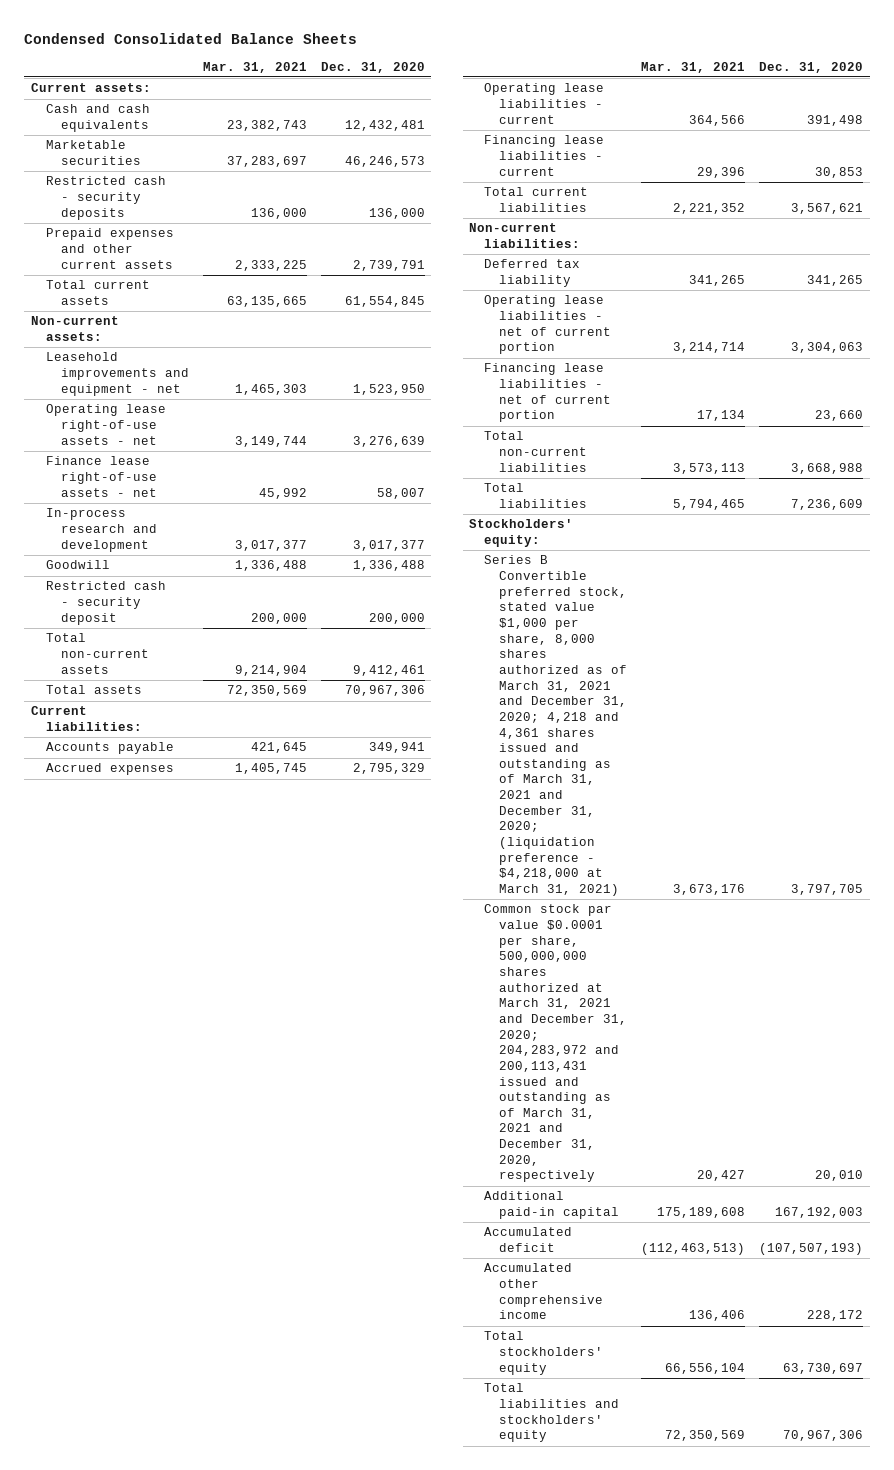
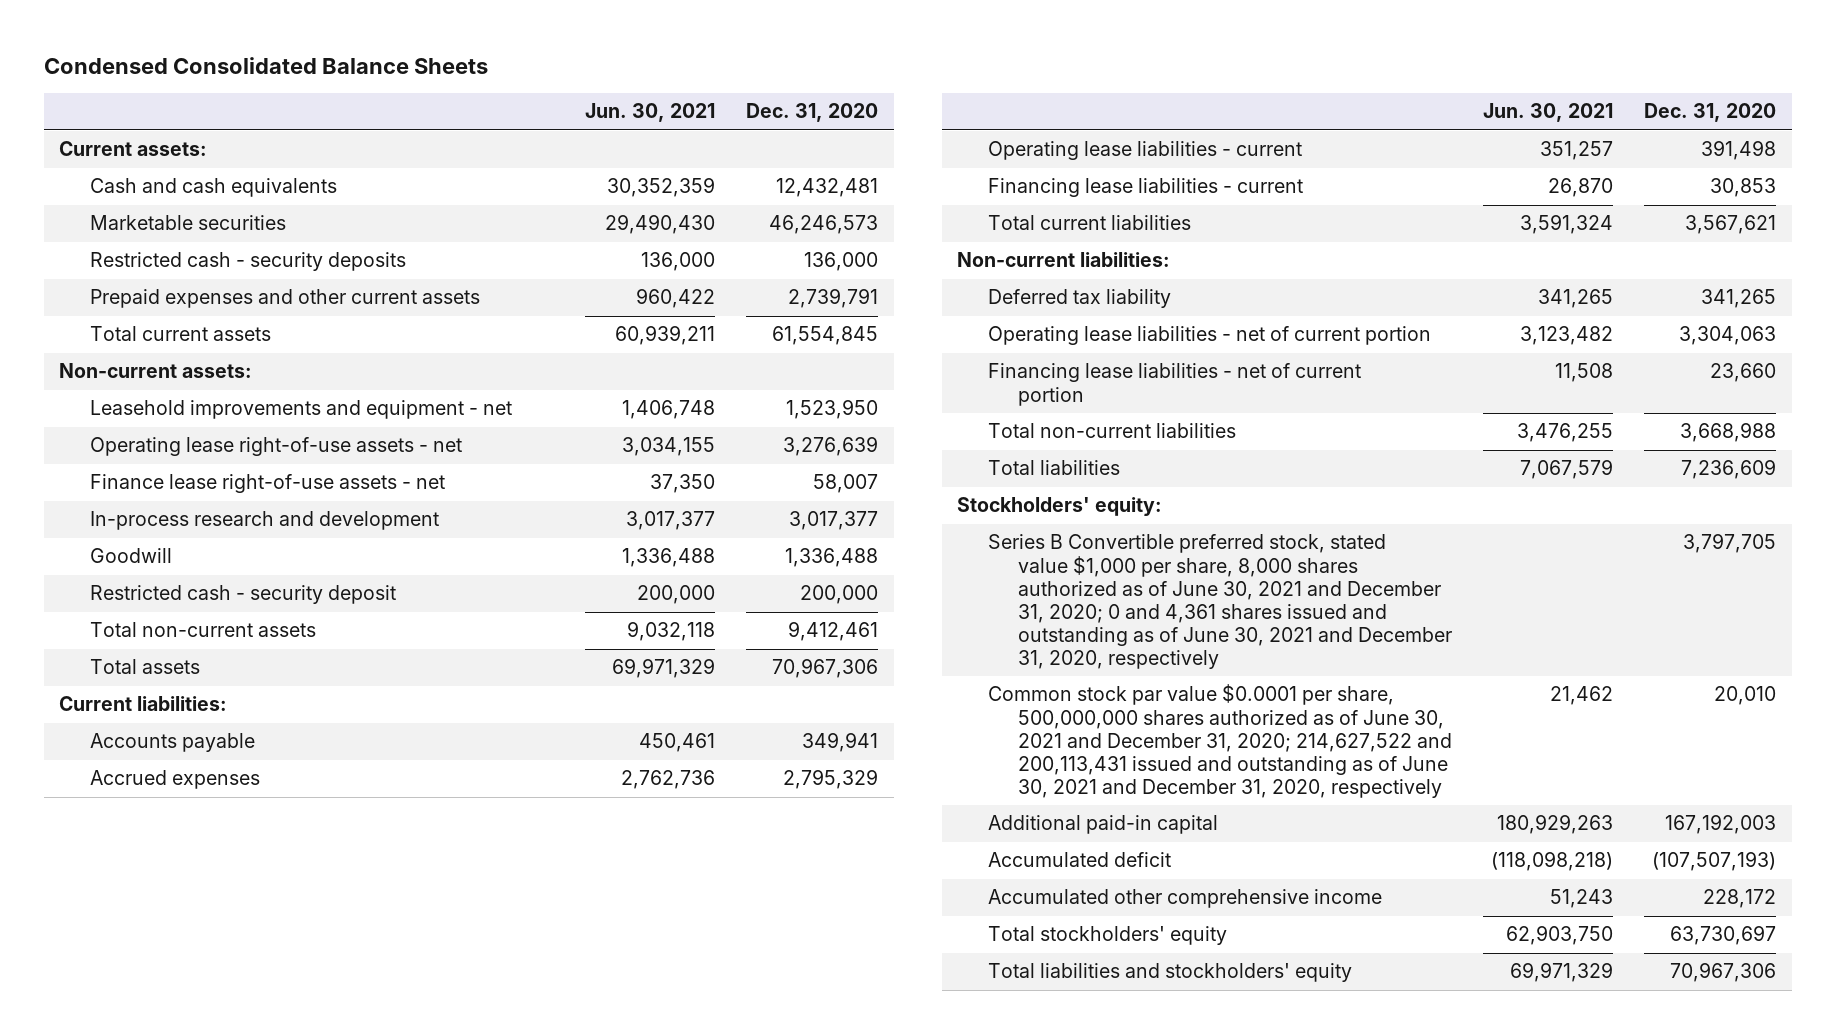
[202,61,307,73] Mar. 31, 2021 -> none
none -> [585,103,716,123] Jun. 30, 2021
[484,555,627,896] Series B Convertible preferred stock, stated value $1,000 per share, 8,000 shares authorized as of March 31, 2021 and December 31, 2020; 4,218 and 4,361 shares issued and outstanding as of March 31, 2021 and December 31, 2020; (liquidation preference - $4,218,000 at March 31, 2021) -> [987,534,1453,669] Series B Convertible preferred stock, stated value $1,000 per share, 8,000 shares authorized as of June 30, 2021 and December 31, 2020; 0 and 4,361 shares issued and outstanding as of June 30, 2021 and December 31, 2020, respectively
[484,904,627,1183] Common stock par value $0.0001 per share, 500,000,000 shares authorized at March 31, 2021 and December 31, 2020; 204,283,972 and 200,113,431 issued and outstanding as of March 31, 2021 and December 31, 2020, respectively -> [987,684,1453,798] Common stock par value $0.0001 per share, 500,000,000 shares authorized as of June 30, 2021 and December 31, 2020; 214,627,522 and 200,113,431 issued and outstanding as of June 30, 2021 and December 31, 2020, respectively

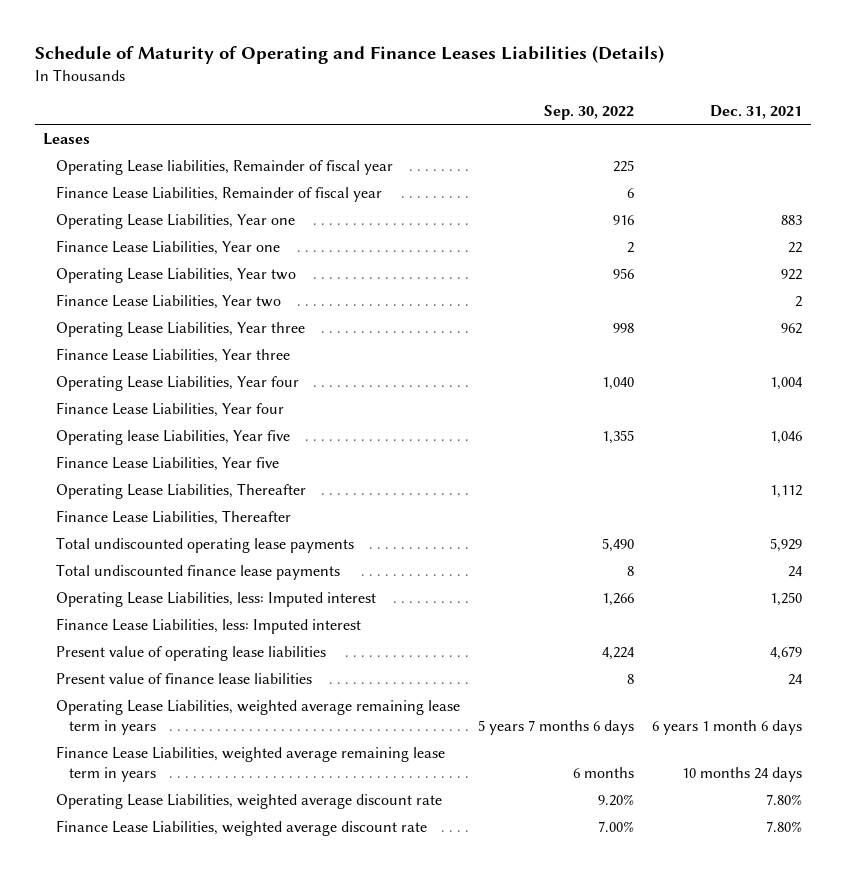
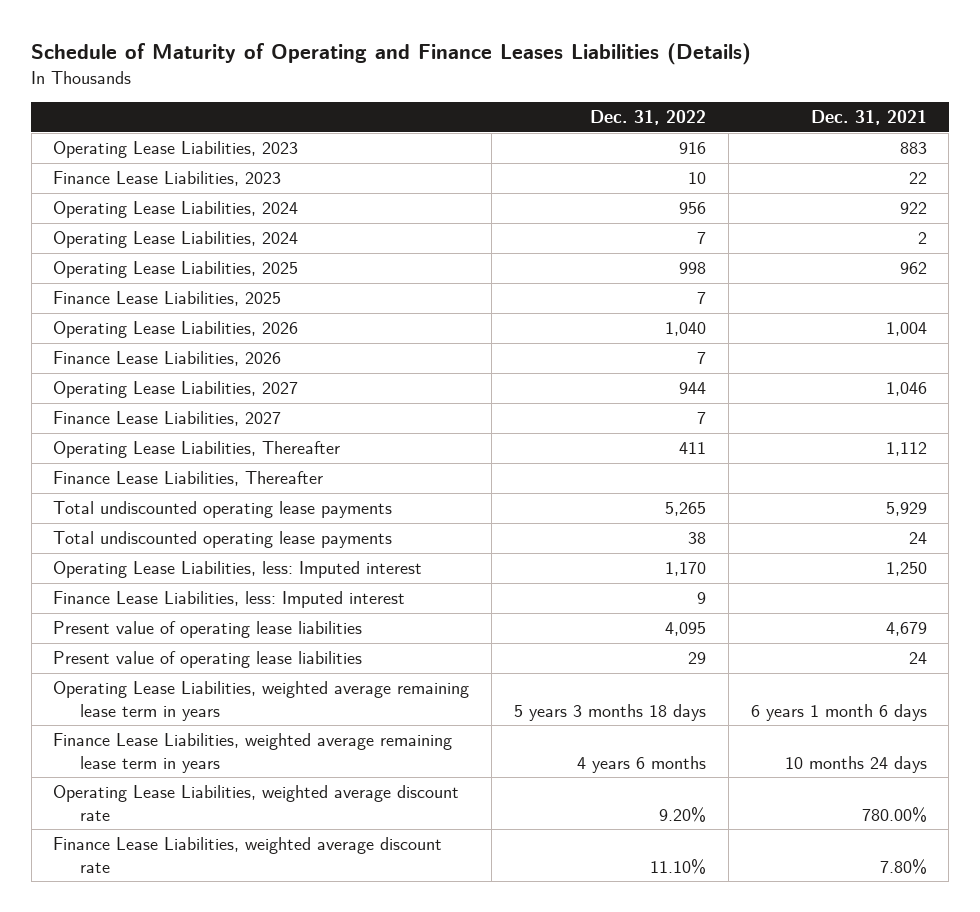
[543,104,634,120] Sep. 30, 2022 -> none
none -> [590,109,707,125] Dec. 31, 2022
[43,132,91,145] Leases -> none
[56,159,394,175] Operating Lease liabilities, Remainder of fiscal year -> none
[56,185,383,202] Finance Lease Liabilities, Remainder of fiscal year -> none
[56,213,296,229] Operating Lease Liabilities, Year one -> [53,141,299,159] Operating Lease Liabilities, 2023
[56,239,281,255] Finance Lease Liabilities, Year one -> [53,171,282,187] Finance Lease Liabilities, 2023
[56,267,297,283] Operating Lease Liabilities, Year two -> [53,201,299,219] Operating Lease Liabilities, 2024
[56,293,282,309] Finance Lease Liabilities, Year two -> [53,231,299,249] Operating Lease Liabilities, 2024
[56,321,306,337] Operating Lease Liabilities, Year three -> [53,261,299,279] Operating Lease Liabilities, 2025
[56,347,291,363] Finance Lease Liabilities, Year three -> [53,291,282,307] Finance Lease Liabilities, 2025
[56,375,300,391] Operating Lease Liabilities, Year four -> [53,321,299,339] Operating Lease Liabilities, 2026
[56,401,285,417] Finance Lease Liabilities, Year four -> [53,351,282,367] Finance Lease Liabilities, 2026
[56,429,291,445] Operating lease Liabilities, Year five -> [53,381,299,399] Operating Lease Liabilities, 2027
[56,455,280,471] Finance Lease Liabilities, Year five -> [53,411,282,427] Finance Lease Liabilities, 2027
[56,563,341,580] Total undiscounted finance lease payments -> [53,531,393,549] Total undiscounted operating lease payments
[56,672,313,684] Present value of finance lease liabilities -> [53,651,363,669] Present value of operating lease liabilities
[765,793,802,805] 7.80% -> [861,806,927,822] 780.00%

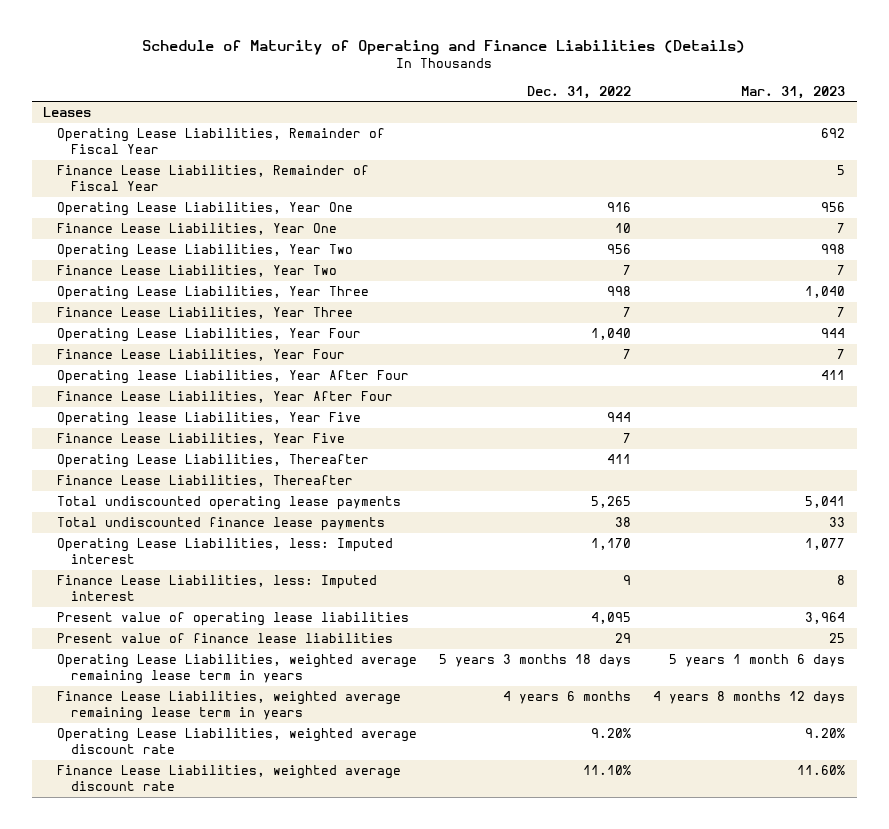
[31,43,752,66] Schedule of Maturity of Operating and Finance Leases Liabilities (Details) -> [142,40,746,56] Schedule of Maturity of Operating and Finance Liabilities (Details)
[810,109,927,125] Dec. 31, 2021 -> none
none -> [741,85,846,99] Mar. 31, 2023
none -> [43,107,92,118] Leases
none -> [57,128,386,154] Operating Lease Liabilities, Remainder of Fiscal Year
none -> [57,165,370,191] Finance Lease Liabilities, Remainder of Fiscal Year
[53,141,299,159] Operating Lease Liabilities, 2023 -> [57,202,354,217] Operating Lease Liabilities, Year One
[53,171,282,187] Finance Lease Liabilities, 2023 -> [57,223,338,236] Finance Lease Liabilities, Year One
[53,201,299,219] Operating Lease Liabilities, 2024 -> [57,244,354,259] Operating Lease Liabilities, Year Two
[53,231,299,249] Operating Lease Liabilities, 2024 -> [57,265,338,278] Finance Lease Liabilities, Year Two
[53,261,299,279] Operating Lease Liabilities, 2025 -> [57,286,370,301] Operating Lease Liabilities, Year Three
[53,291,282,307] Finance Lease Liabilities, 2025 -> [57,307,354,320] Finance Lease Liabilities, Year Three
[53,321,299,339] Operating Lease Liabilities, 2026 -> [57,328,362,343] Operating Lease Liabilities, Year Four
[53,351,282,367] Finance Lease Liabilities, 2026 -> [57,349,346,362] Finance Lease Liabilities, Year Four
none -> [57,370,410,385] Operating lease Liabilities, Year After Four
none -> [57,391,394,404] Finance Lease Liabilities, Year After Four
[53,381,299,399] Operating Lease Liabilities, 2027 -> [57,412,362,427] Operating lease Liabilities, Year Five
[53,411,282,427] Finance Lease Liabilities, 2027 -> [57,433,346,446] Finance Lease Liabilities, Year Five
[53,531,393,549] Total undiscounted operating lease payments -> [57,517,386,532] Total undiscounted finance lease payments
[53,651,363,669] Present value of operating lease liabilities -> [57,633,394,644] Present value of finance lease liabilities

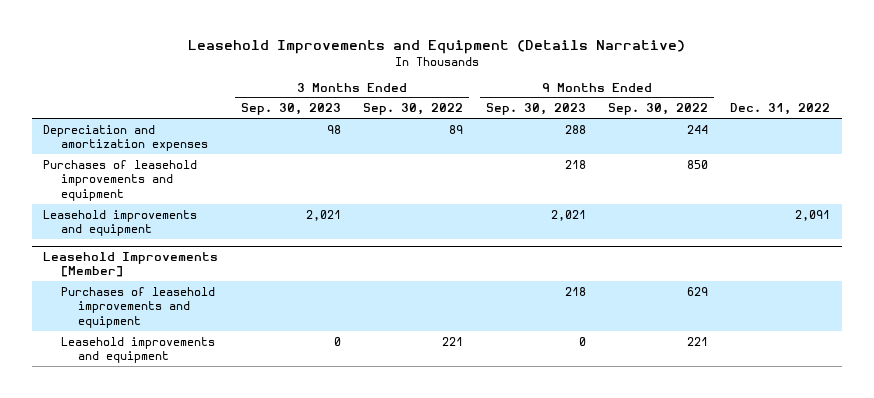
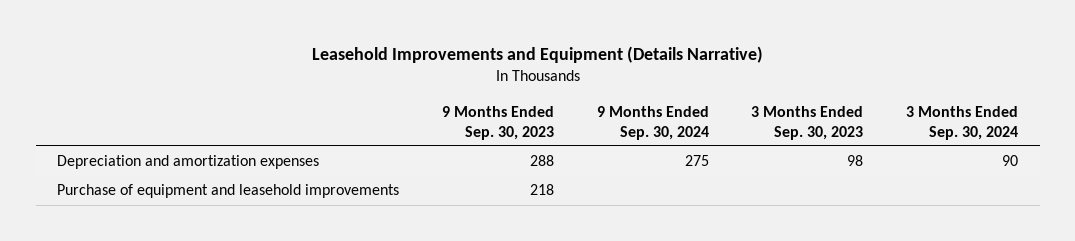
[363,103,464,116] Sep. 30, 2022 -> none
[607,103,708,116] Sep. 30, 2022 -> none
[730,103,831,116] Dec. 31, 2022 -> none
none -> [596,105,709,140] 9 Months Ended Sep. 30, 2024
none -> [906,105,1019,140] 3 Months Ended Sep. 30, 2024
[43,209,198,237] Leasehold improvements and equipment -> none
[43,251,219,278] Leasehold Improvements [Member] -> none
[60,286,215,328] Purchases of leasehold improvements and equipment -> none
[60,336,215,364] Leasehold improvements and equipment -> none
[43,159,198,201] Purchases of leasehold improvements and equipment -> [57,184,400,199] Purchase of equipment and leasehold improvements

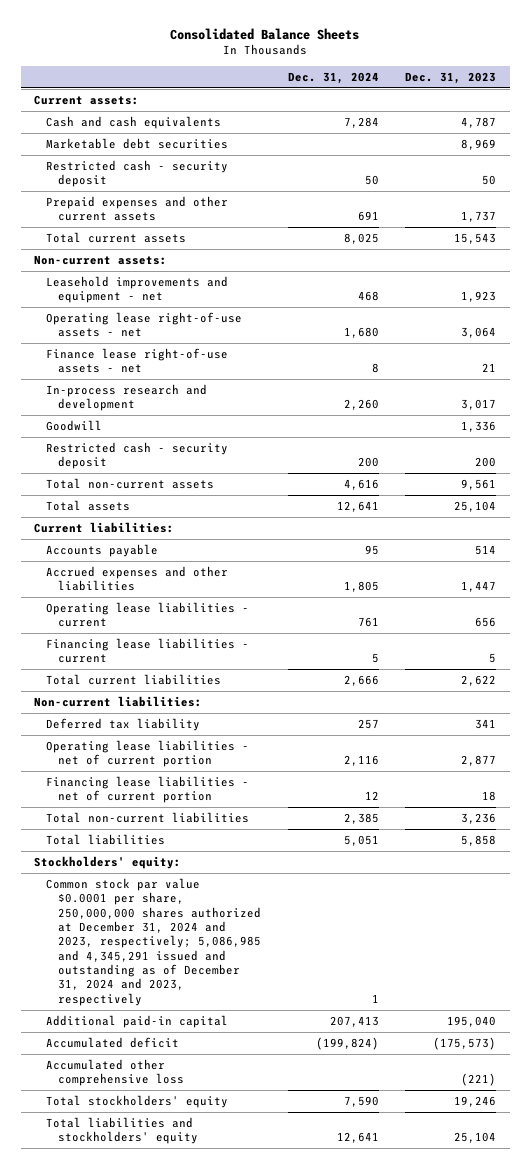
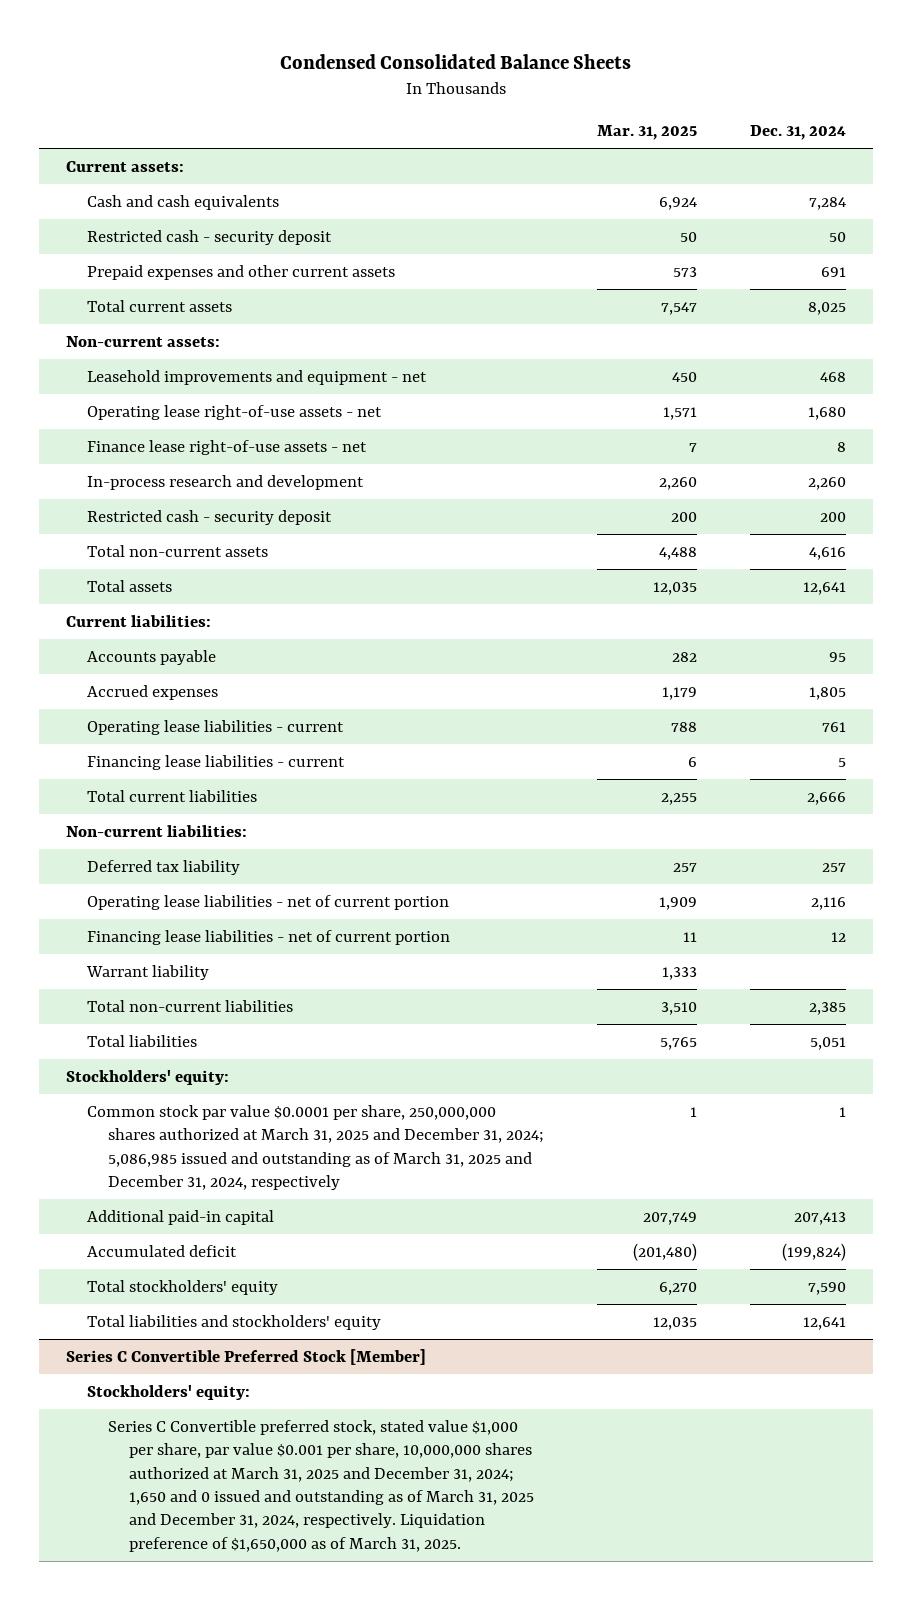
[170,27,360,40] Consolidated Balance Sheets -> [280,53,632,69] Condensed Consolidated Balance Sheets
[405,71,497,84] Dec. 31, 2023 -> none
none -> [597,125,698,141] Mar. 31, 2025
[46,138,229,150] Marketable debt securities -> none
[46,420,103,432] Goodwill -> none
[46,566,229,592] Accrued expenses and other liabilities -> [86,684,218,700] Accrued expenses
none -> [85,964,209,980] Warrant liability
[46,878,262,1006] Common stock par value $0.0001 per share, 250,000,000 shares authorized at December 31, 2024 and 2023, respectively; 5,086,985 and 4,345,291 issued and outstanding as of December 31, 2024 and 2023, respectively -> [86,1104,544,1191] Common stock par value $0.0001 per share, 250,000,000 shares authorized at March 31, 2025 and December 31, 2024; 5,086,985 issued and outstanding as of March 31, 2025 and December 31, 2024, respectively
[46,1059,185,1087] Accumulated other comprehensive loss -> none
none -> [65,1348,426,1365] Series C Convertible Preferred Stock [Member]
none -> [86,1384,250,1400] Stockholders' equity:
none -> [107,1419,535,1552] Series C Convertible preferred stock, stated value $1,000 per share, par value $0.001 per share, 10,000,000 shares authorized at March 31, 2025 and December 31, 2024; 1,650 and 0 issued and outstanding as of March 31, 2025 and December 31, 2024, respectively. Liquidation preference of $1,650,000 as of March 31, 2025.

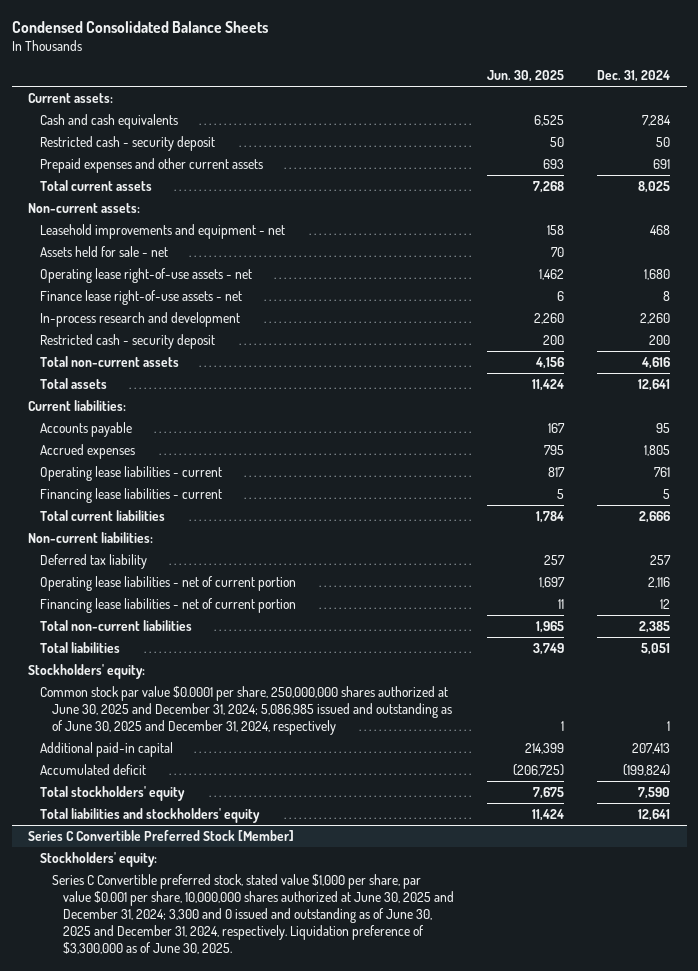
[597,125,698,141] Mar. 31, 2025 -> none
none -> [487,70,565,83] Jun. 30, 2025
none -> [39,245,168,257] Assets held for sale - net
[85,964,209,980] Warrant liability -> none
[86,1104,544,1191] Common stock par value $0.0001 per share, 250,000,000 shares authorized at March 31, 2025 and December 31, 2024; 5,086,985 issued and outstanding as of March 31, 2025 and December 31, 2024, respectively -> [39,685,452,735] Common stock par value $0.0001 per share, 250,000,000 shares authorized at June 30, 2025 and December 31, 2024; 5,086,985 issued and outstanding as of June 30, 2025 and December 31, 2024, respectively
[107,1419,535,1552] Series C Convertible preferred stock, stated value $1,000 per share, par value $0.001 per share, 10,000,000 shares authorized at March 31, 2025 and December 31, 2024; 1,650 and 0 issued and outstanding as of March 31, 2025 and December 31, 2024, respectively. Liquidation preference of $1,650,000 as of March 31, 2025. -> [51,873,455,954] Series C Convertible preferred stock, stated value $1,000 per share, par value $0.001 per share, 10,000,000 shares authorized at June 30, 2025 and December 31, 2024; 3,300 and 0 issued and outstanding as of June 30, 2025 and December 31, 2024, respectively. Liquidation preference of $3,300,000 as of June 30, 2025.

